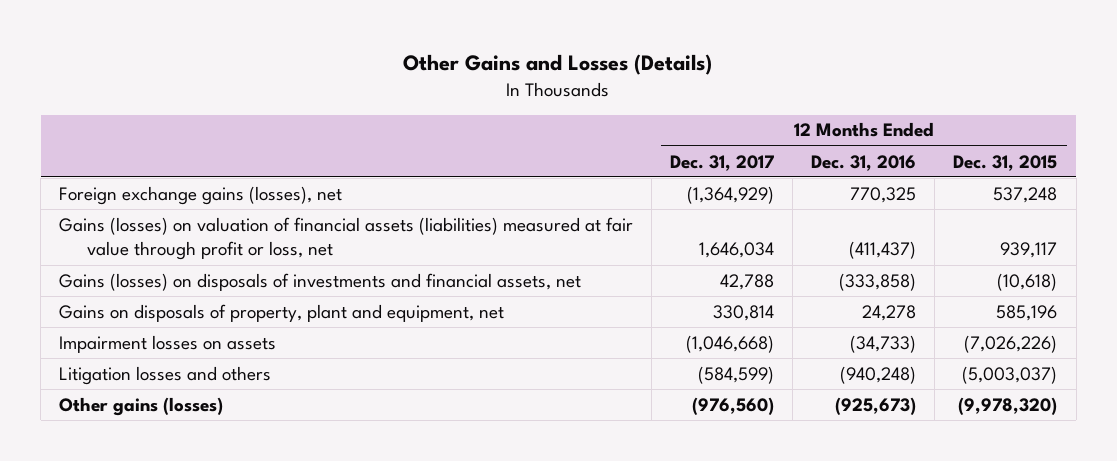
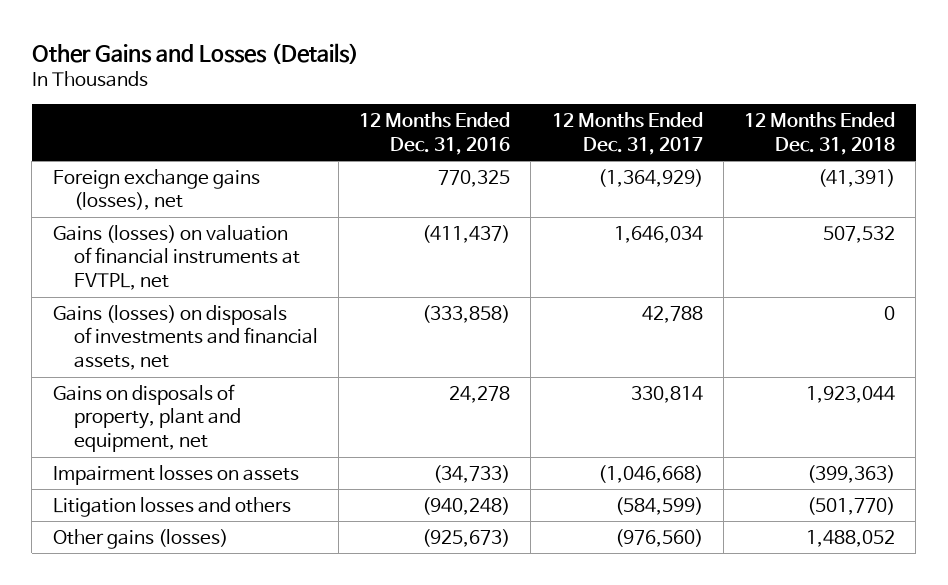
[953,154,1058,171] Dec. 31, 2015 -> none
none -> [744,111,896,155] 12 Months Ended Dec. 31, 2018
[59,216,634,261] Gains (losses) on valuation of financial assets (liabilities) measured at fair value through profit or loss, net -> [52,224,300,291] Gains (losses) on valuation of financial instruments at FVTPL, net

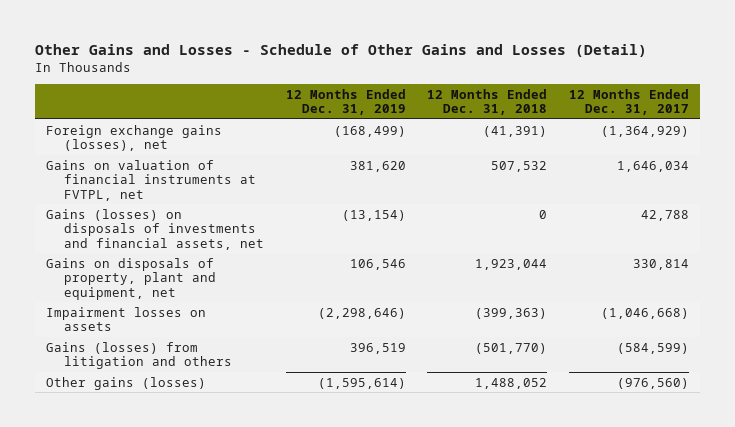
[31,42,359,64] Other Gains and Losses (Details) -> [35,43,648,57] Other Gains and Losses - Schedule of Other Gains and Losses (Detail)
[359,111,511,155] 12 Months Ended Dec. 31, 2016 -> none
none -> [285,88,406,116] 12 Months Ended Dec. 31, 2019
[52,224,300,291] Gains (losses) on valuation of financial instruments at FVTPL, net -> [46,159,257,201] Gains on valuation of financial instruments at FVTPL, net
[52,496,291,517] Litigation losses and others -> [46,341,233,370] Gains (losses) from litigation and others

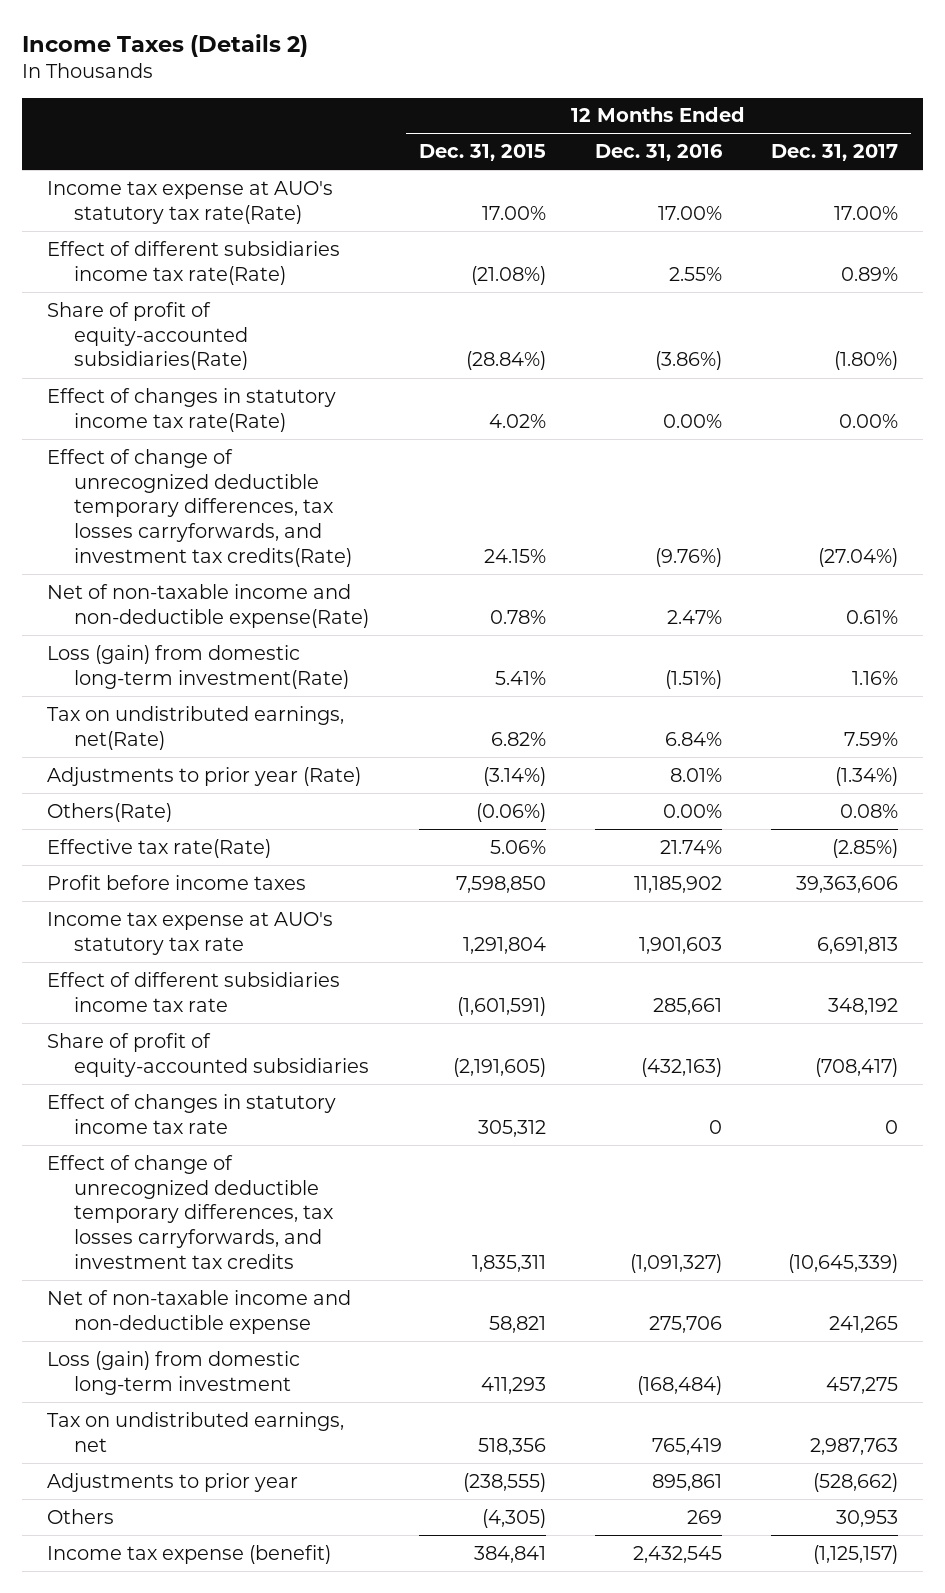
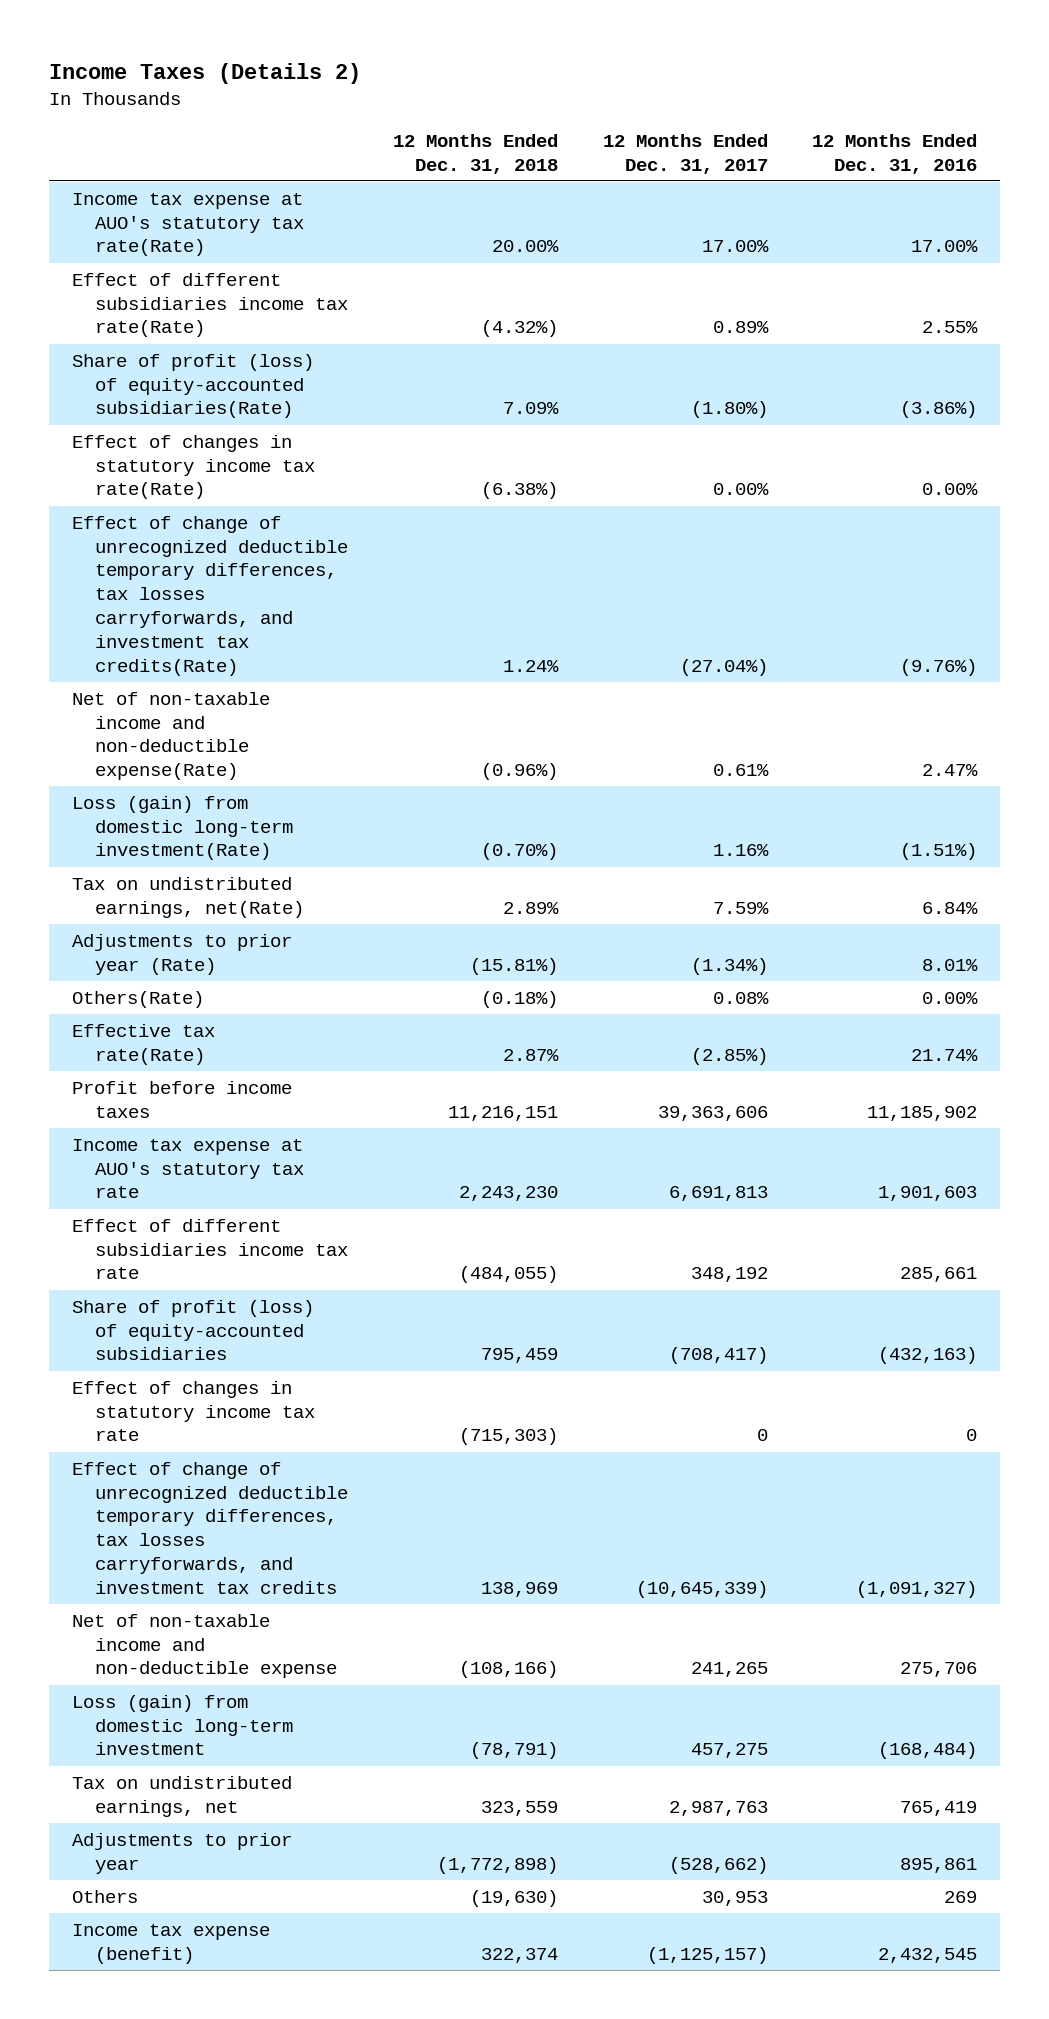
[418,144,546,162] Dec. 31, 2015 -> none
none -> [392,133,558,174] 12 Months Ended Dec. 31, 2018
[46,301,249,371] Share of profit of equity-accounted subsidiaries(Rate) -> [71,353,314,419] Share of profit (loss) of equity-accounted subsidiaries(Rate)
[46,1032,370,1077] Share of profit of equity-accounted subsidiaries -> [71,1299,314,1361] Share of profit (loss) of equity-accounted subsidiaries

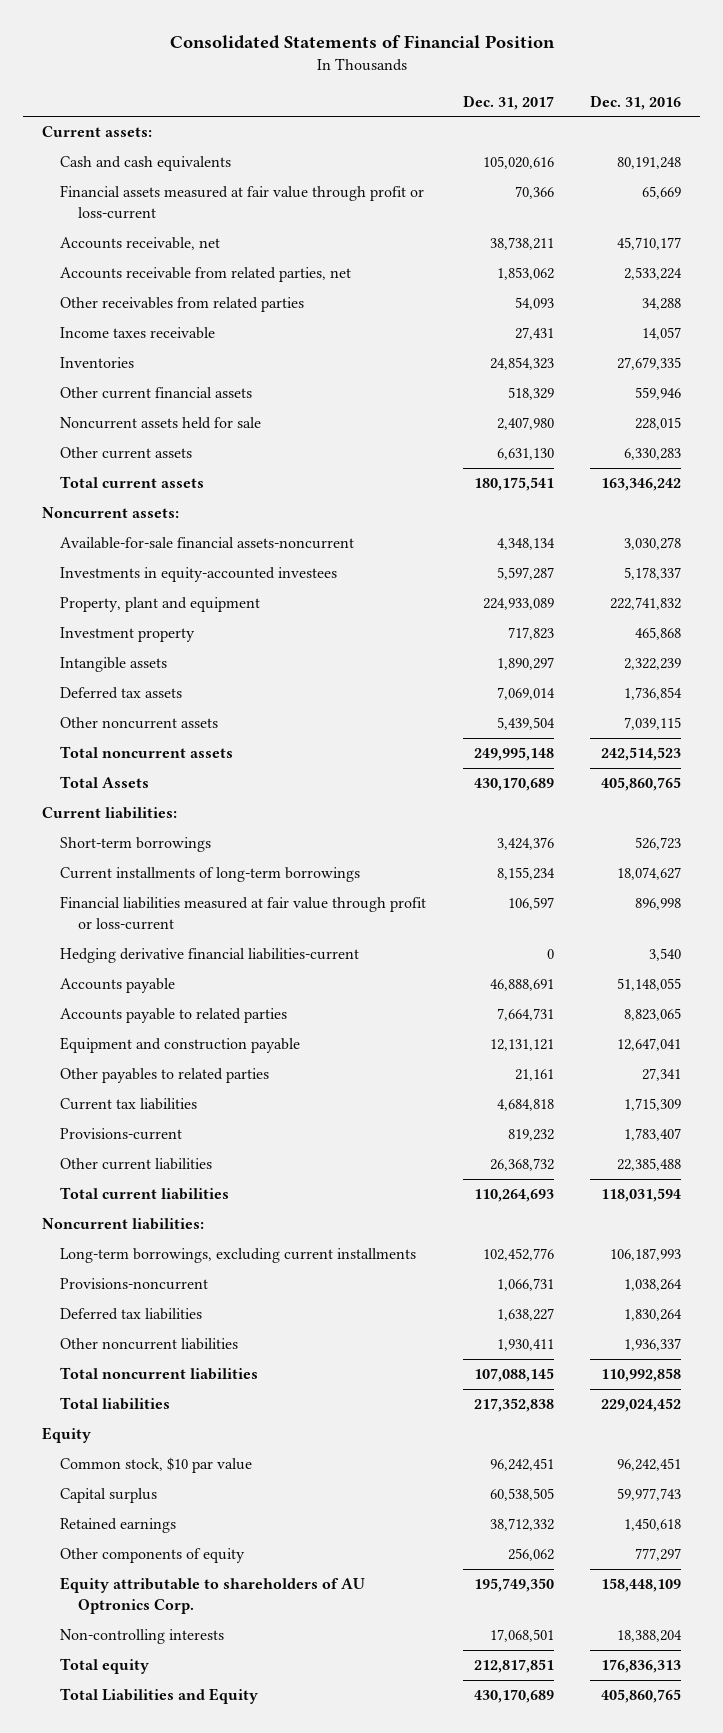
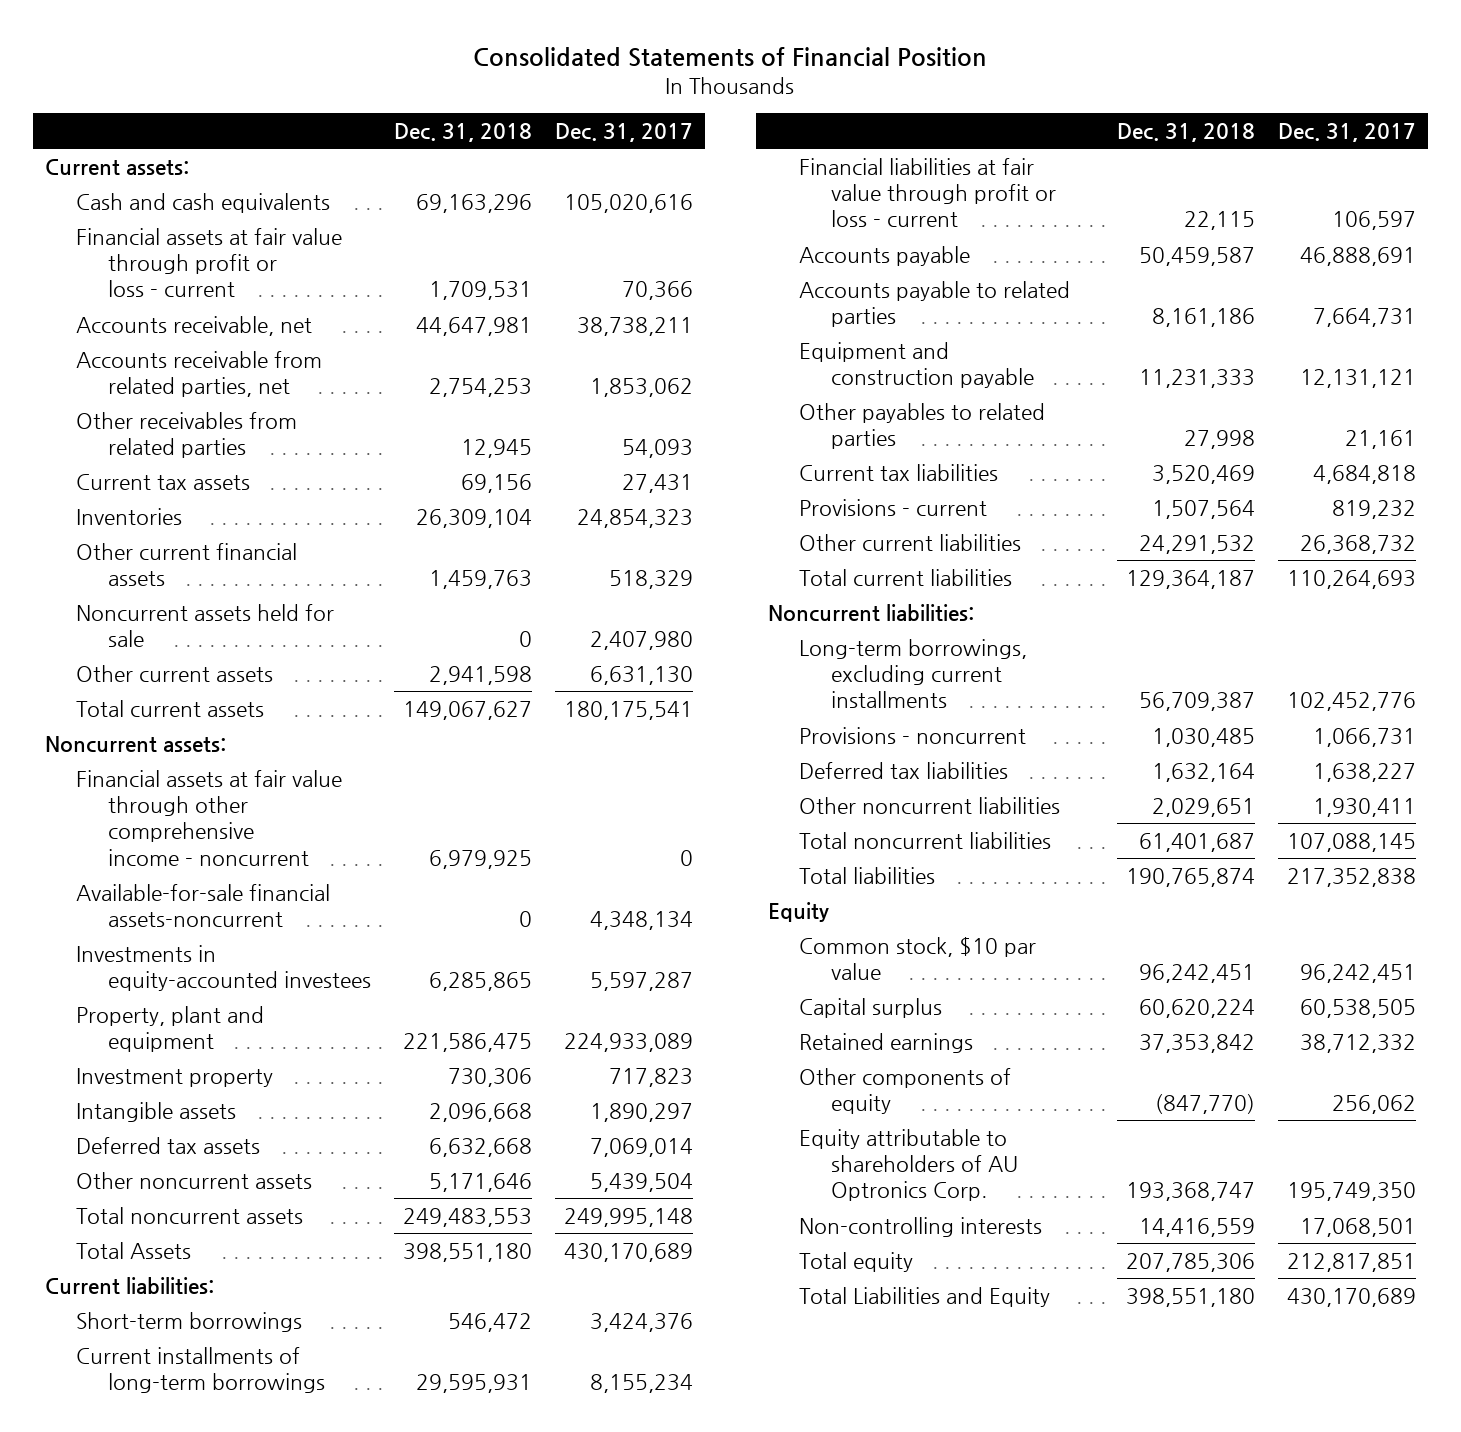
[590,94,682,110] Dec. 31, 2016 -> none
none -> [394,123,533,143] Dec. 31, 2018
[60,185,425,219] Financial assets measured at fair value through profit or loss-current -> [76,227,343,298] Financial assets at fair value through profit or loss－current
[60,327,216,340] Income taxes receivable -> [76,473,251,490] Current tax assets
none -> [76,769,343,866] Financial assets at fair value through other comprehensive income－noncurrent
[60,948,360,964] Hedging derivative financial liabilities-current -> none
[60,896,427,930] Financial liabilities measured at fair value through profit or loss-current -> [799,157,1057,228] Financial liabilities at fair value through profit or loss－current
[60,1128,183,1141] Provisions-current -> [799,498,988,516] Provisions－current
[60,1278,209,1291] Provisions-noncurrent -> [799,726,1027,744] Provisions－noncurrent

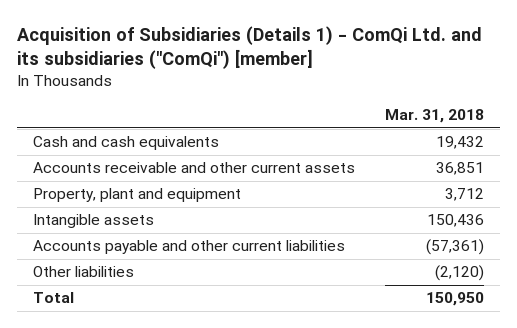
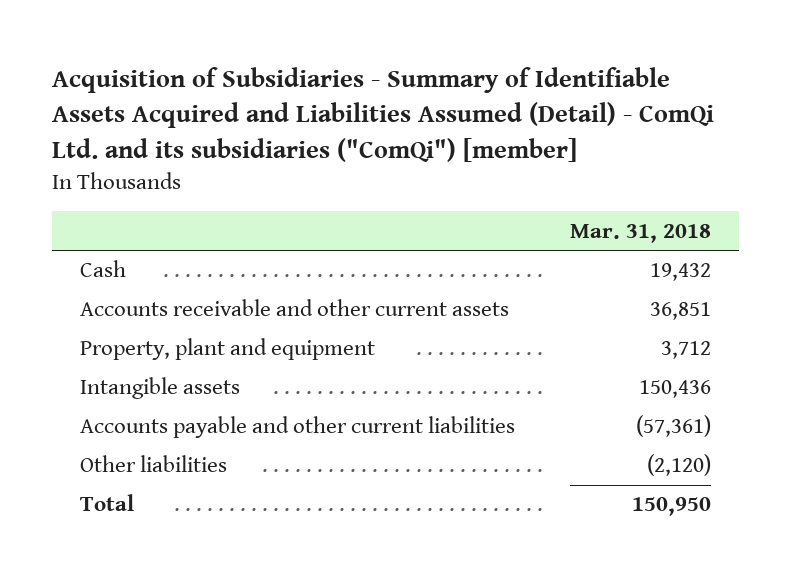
[17,26,483,70] Acquisition of Subsidiaries (Details 1) - ComQi Ltd. and its subsidiaries ("ComQi") [member] -> [51,67,714,162] Acquisition of Subsidiaries - Summary of Identifiable Assets Acquired and Liabilities Assumed (Detail) - ComQi Ltd. and its subsidiaries ("ComQi") [member]
[32,136,219,151] Cash and cash equivalents -> [79,260,126,278] Cash

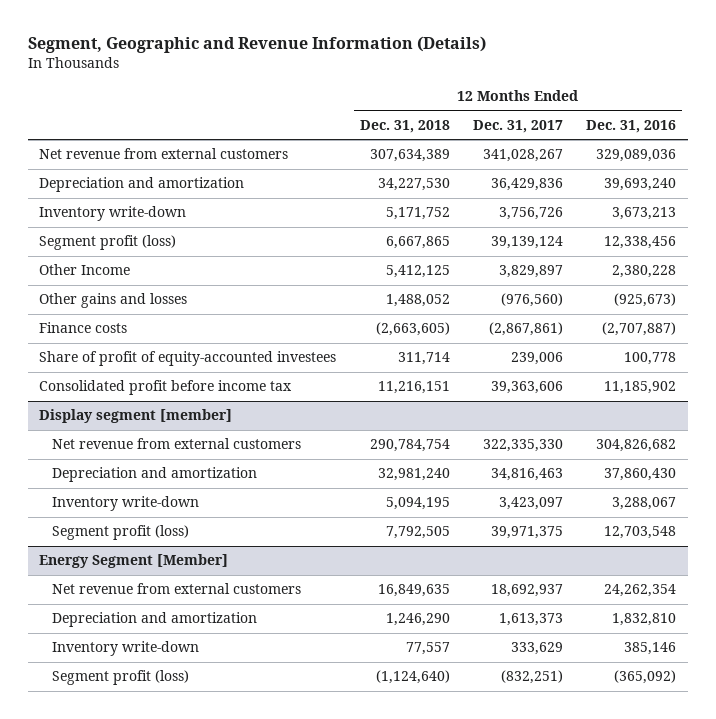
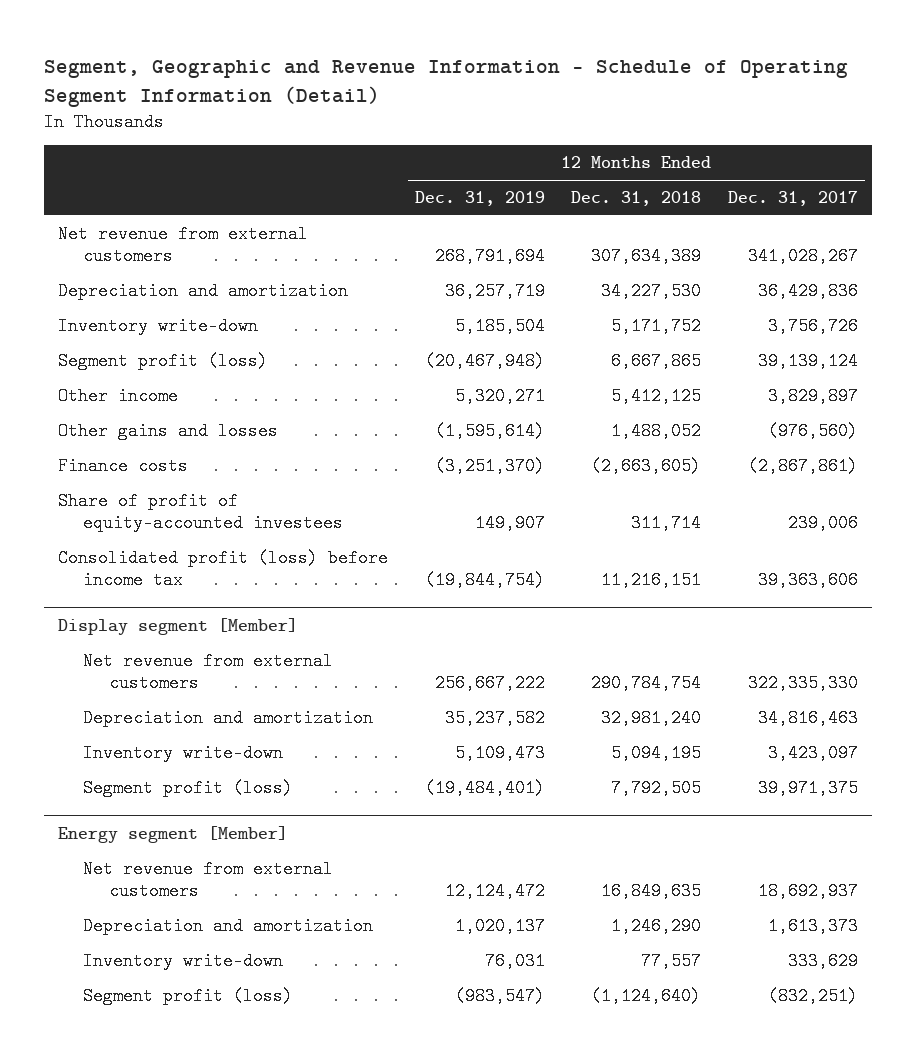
[27,36,486,54] Segment, Geographic and Revenue Information (Details) -> [44,60,849,107] Segment, Geographic and Revenue Information - Schedule of Operating Segment Information (Detail)
[586,120,677,134] Dec. 31, 2016 -> none
none -> [414,191,545,207] Dec. 31, 2019
[39,264,131,276] Other Income -> [57,387,178,406] Other income
[39,380,293,396] Consolidated profit before income tax -> [57,549,388,589] Consolidated profit (loss) before income tax
[39,409,233,424] Display segment [member] -> [57,617,298,635] Display segment [Member]
[39,554,229,569] Energy Segment [Member] -> [57,825,288,843] Energy segment [Member]

